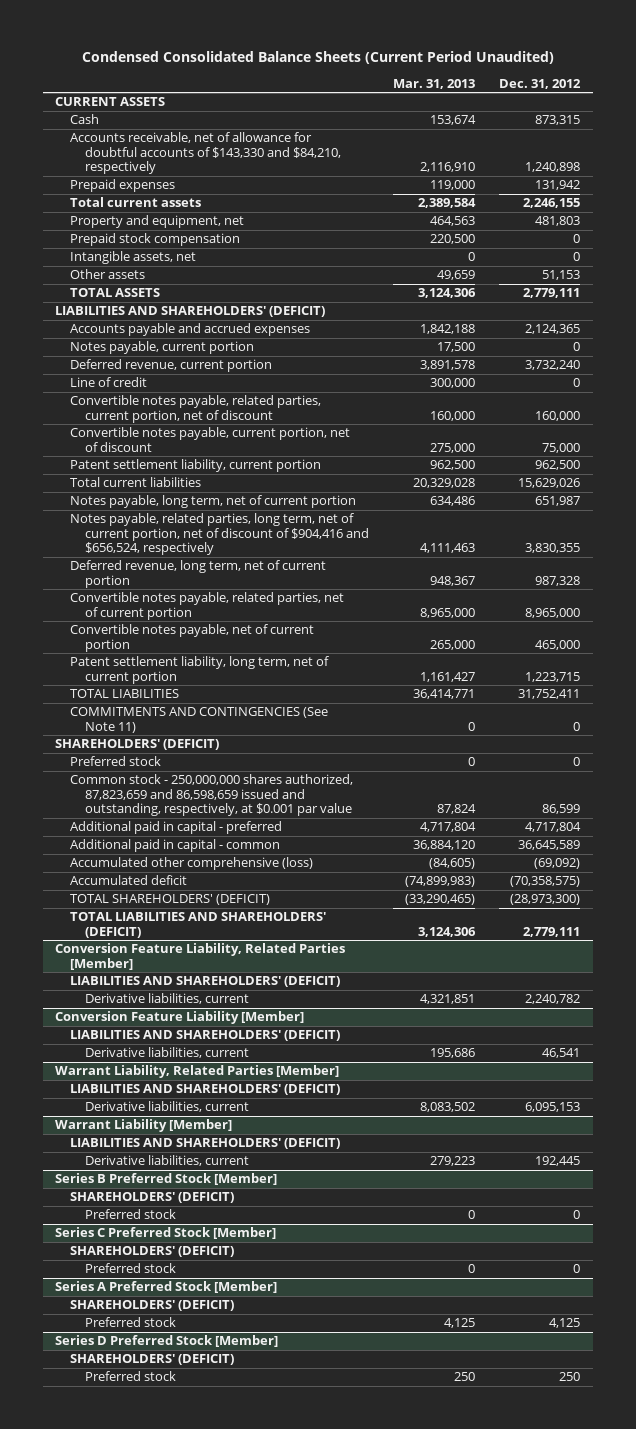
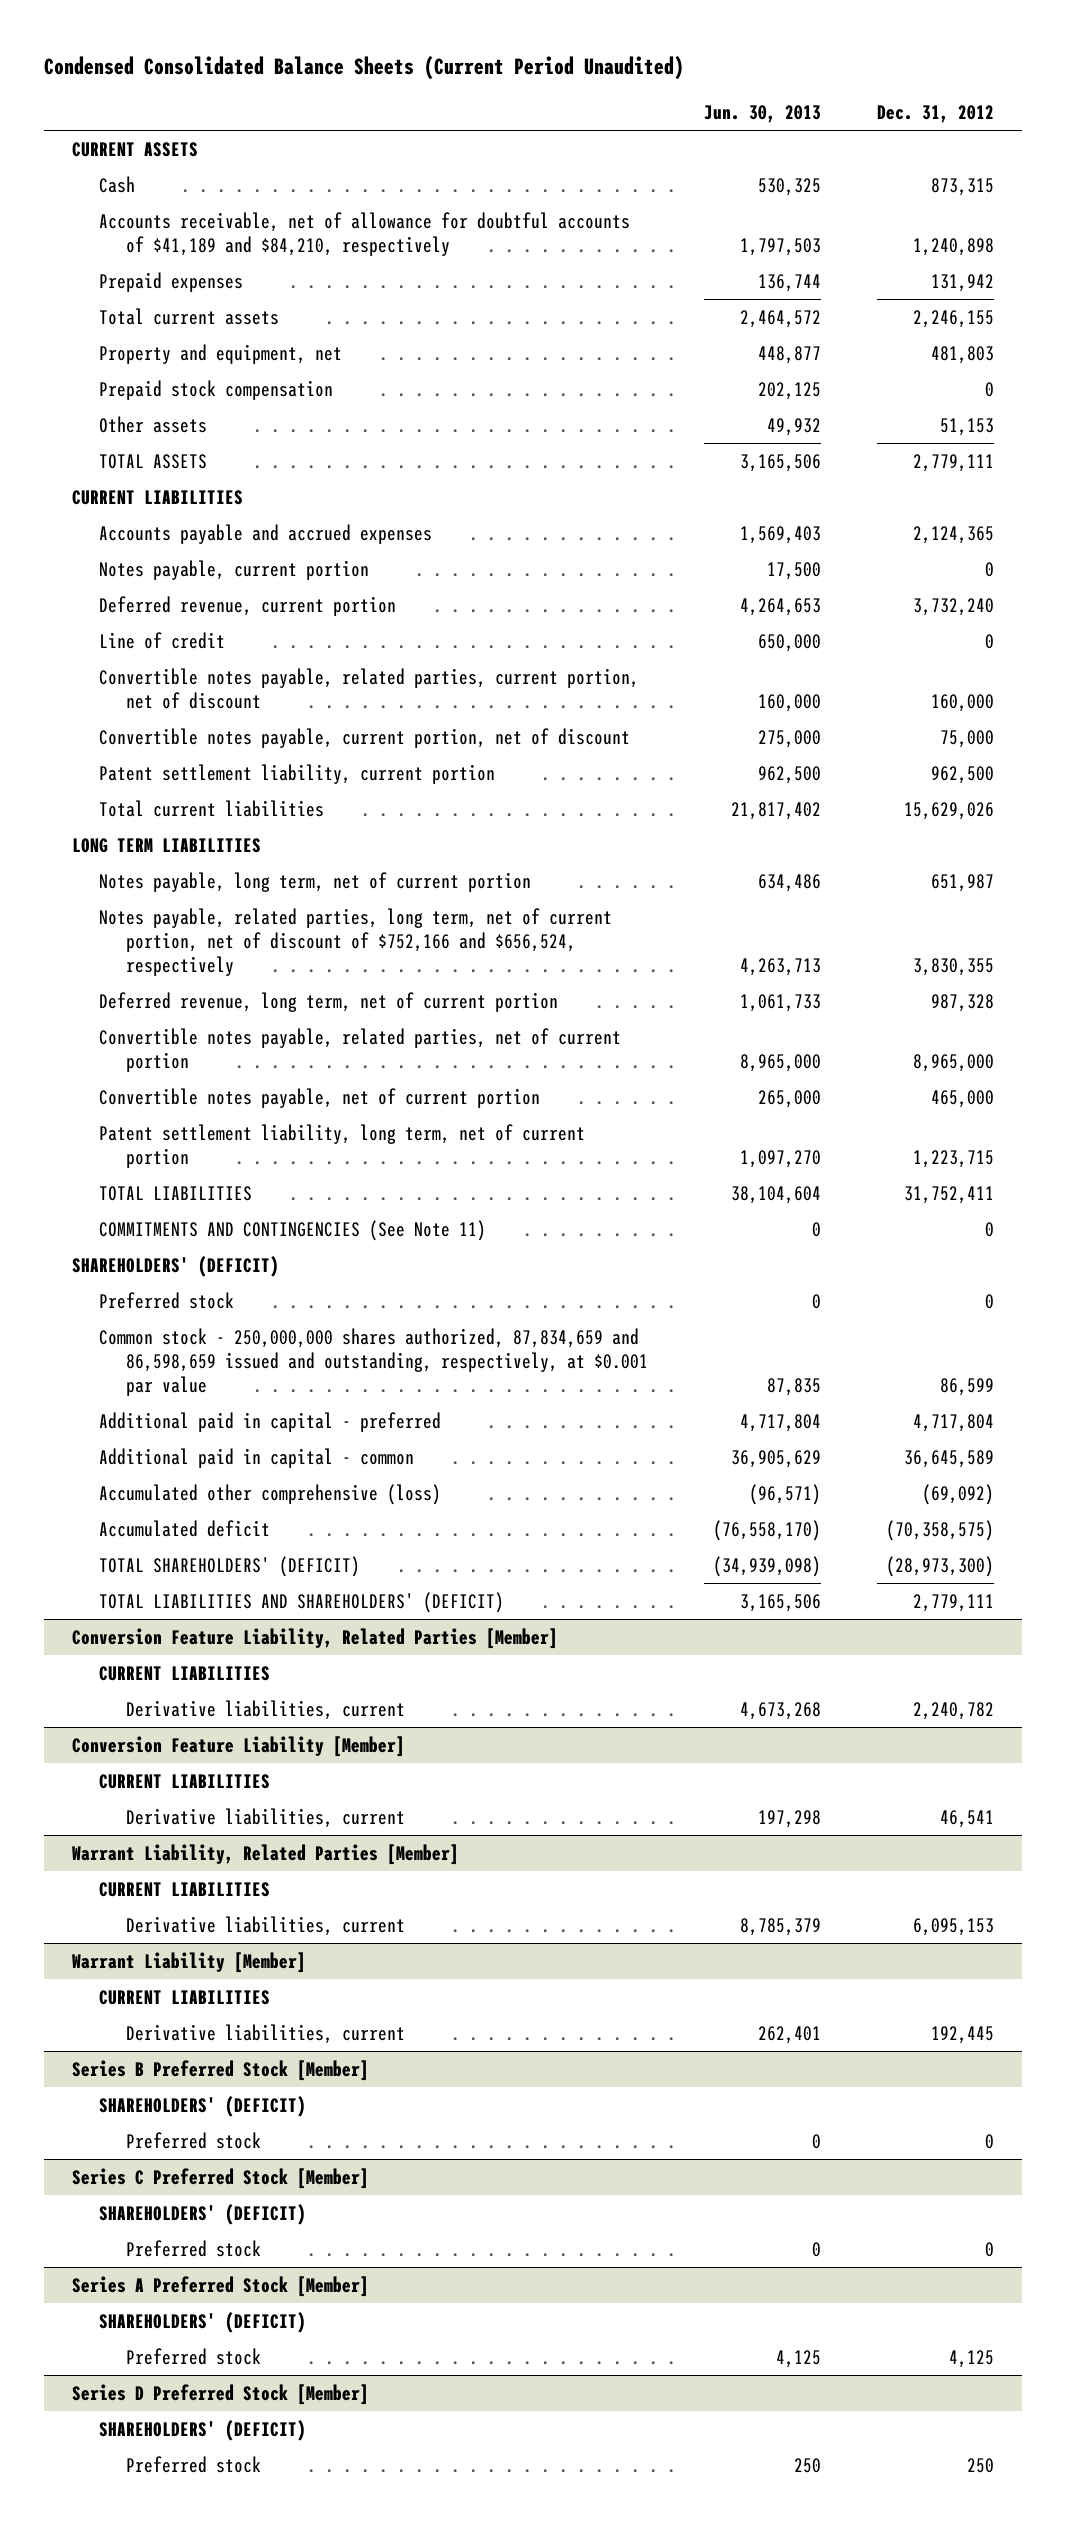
[392,78,475,89] Mar. 31, 2013 -> none
none -> [704,104,822,123] Jun. 30, 2013
[69,132,341,175] Accounts receivable, net of allowance for doubtful accounts of $143,330 and $84,210, respectively -> [99,211,631,256] Accounts receivable, net of allowance for doubtful accounts of $41,189 and $84,210, respectively
[69,251,196,265] Intangible assets, net -> none
[55,306,326,318] LIABILITIES AND SHAREHOLDERS' (DEFICIT) -> none
none -> [72,489,244,505] CURRENT LIABILITIES
none -> [72,837,262,853] LONG TERM LIABILITIES
[69,513,369,556] Notes payable, related parties, long term, net of current portion, net of discount of $904,416 and $656,524, respectively -> [99,907,613,976] Notes payable, related parties, long term, net of current portion, net of discount of $752,166 and $656,524, respectively
[69,774,353,817] Common stock - 250,000,000 shares authorized, 87,823,659 and 86,598,659 issued and outstanding, respectively, at $0.001 par value -> [99,1327,649,1396] Common stock - 250,000,000 shares authorized, 87,834,659 and 86,598,659 issued and outstanding, respectively, at $0.001 par value
[69,976,340,988] LIABILITIES AND SHAREHOLDERS' (DEFICIT) -> none
none -> [99,1665,271,1681] CURRENT LIABILITIES
[69,1030,340,1042] LIABILITIES AND SHAREHOLDERS' (DEFICIT) -> none
none -> [99,1773,271,1789] CURRENT LIABILITIES
[69,1084,340,1096] LIABILITIES AND SHAREHOLDERS' (DEFICIT) -> none
none -> [99,1881,271,1897] CURRENT LIABILITIES
[69,1138,340,1150] LIABILITIES AND SHAREHOLDERS' (DEFICIT) -> none
none -> [99,1989,271,2005] CURRENT LIABILITIES

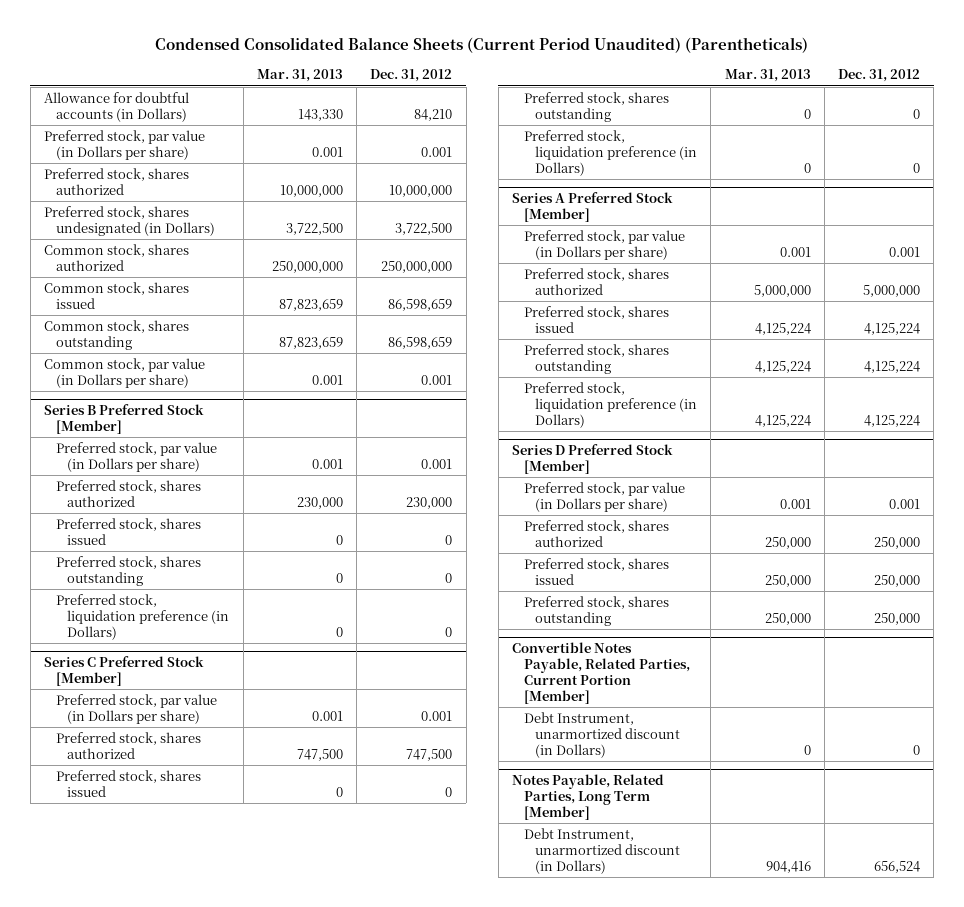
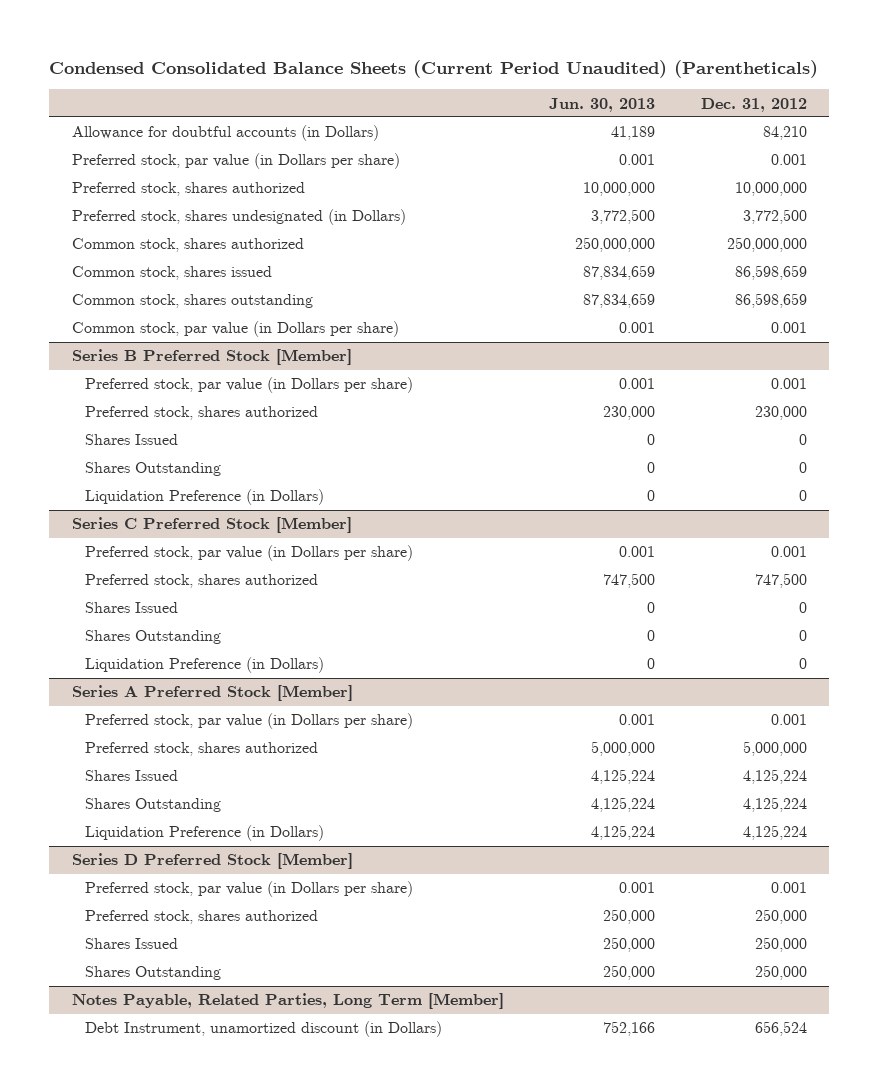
[256,69,343,83] Mar. 31, 2013 -> none
none -> [549,97,656,112] Jun. 30, 2013
[395,222,453,235] 3,722,500 -> [742,209,807,225] 3,772,500
[55,517,201,545] Preferred stock, shares issued -> [84,434,178,446] Shares Issued
[55,555,201,586] Preferred stock, shares outstanding -> [84,462,221,477] Shares Outstanding
[55,593,230,640] Preferred stock, liquidation preference (in Dollars) -> [84,489,324,506] Liquidation Preference (in Dollars)
[55,769,201,797] Preferred stock, shares issued -> [84,602,178,614] Shares Issued
[523,91,669,122] Preferred stock, shares outstanding -> [84,630,221,645] Shares Outstanding
[523,129,698,176] Preferred stock, liquidation preference (in Dollars) -> [84,657,324,674] Liquidation Preference (in Dollars)
[523,305,669,333] Preferred stock, shares issued -> [84,770,178,782] Shares Issued
[523,343,669,374] Preferred stock, shares outstanding -> [84,798,221,813] Shares Outstanding
[523,381,698,428] Preferred stock, liquidation preference (in Dollars) -> [84,825,324,842] Liquidation Preference (in Dollars)
[511,641,690,704] Convertible Notes Payable, Related Parties, Current Portion [Member] -> none
[523,711,681,758] Debt Instrument, unarmortized discount (in Dollars) -> none
[523,557,669,585] Preferred stock, shares issued -> [84,938,178,950] Shares Issued
[523,595,669,626] Preferred stock, shares outstanding -> [84,966,221,981] Shares Outstanding
[523,827,681,874] Debt Instrument, unarmortized discount (in Dollars) -> [84,1021,442,1038] Debt Instrument, unamortized discount (in Dollars)

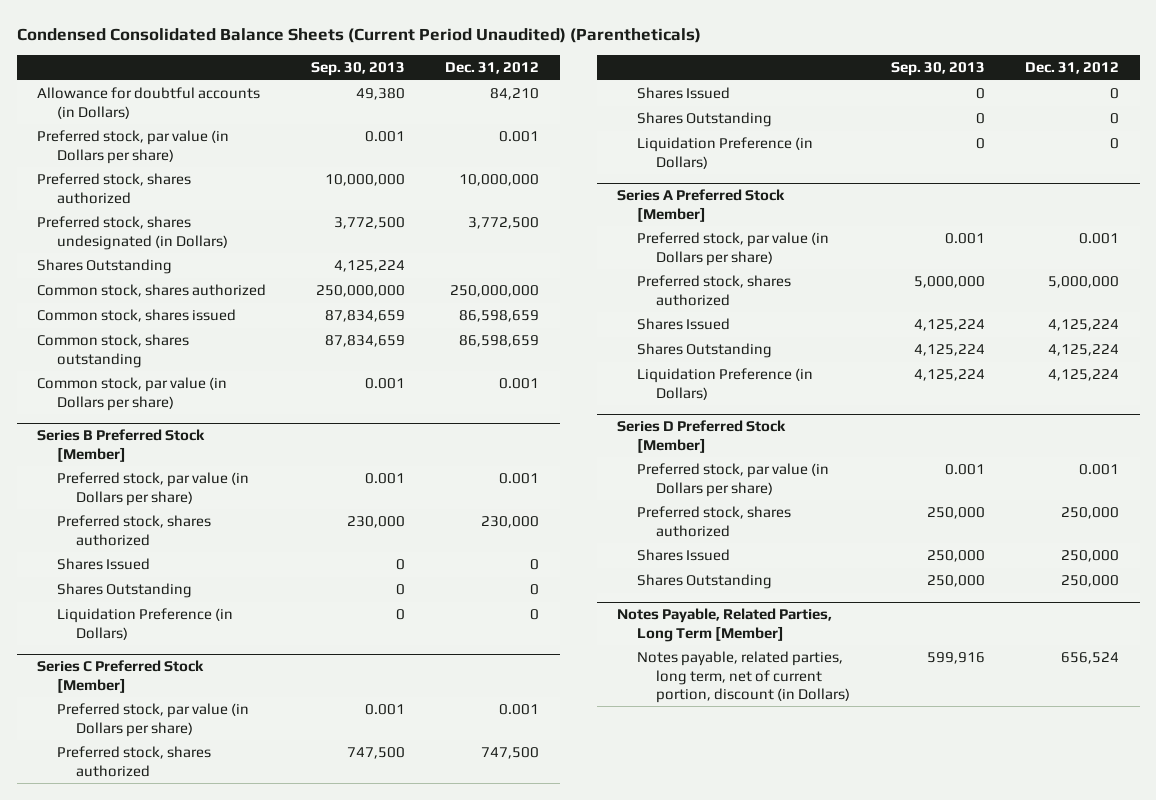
[549,97,656,112] Jun. 30, 2013 -> none
none -> [310,62,405,77] Sep. 30, 2013
none -> [37,259,173,275] Shares Outstanding
[84,1021,442,1038] Debt Instrument, unamortized discount (in Dollars) -> [636,651,850,703] Notes payable, related parties, long term, net of current portion, discount (in Dollars)

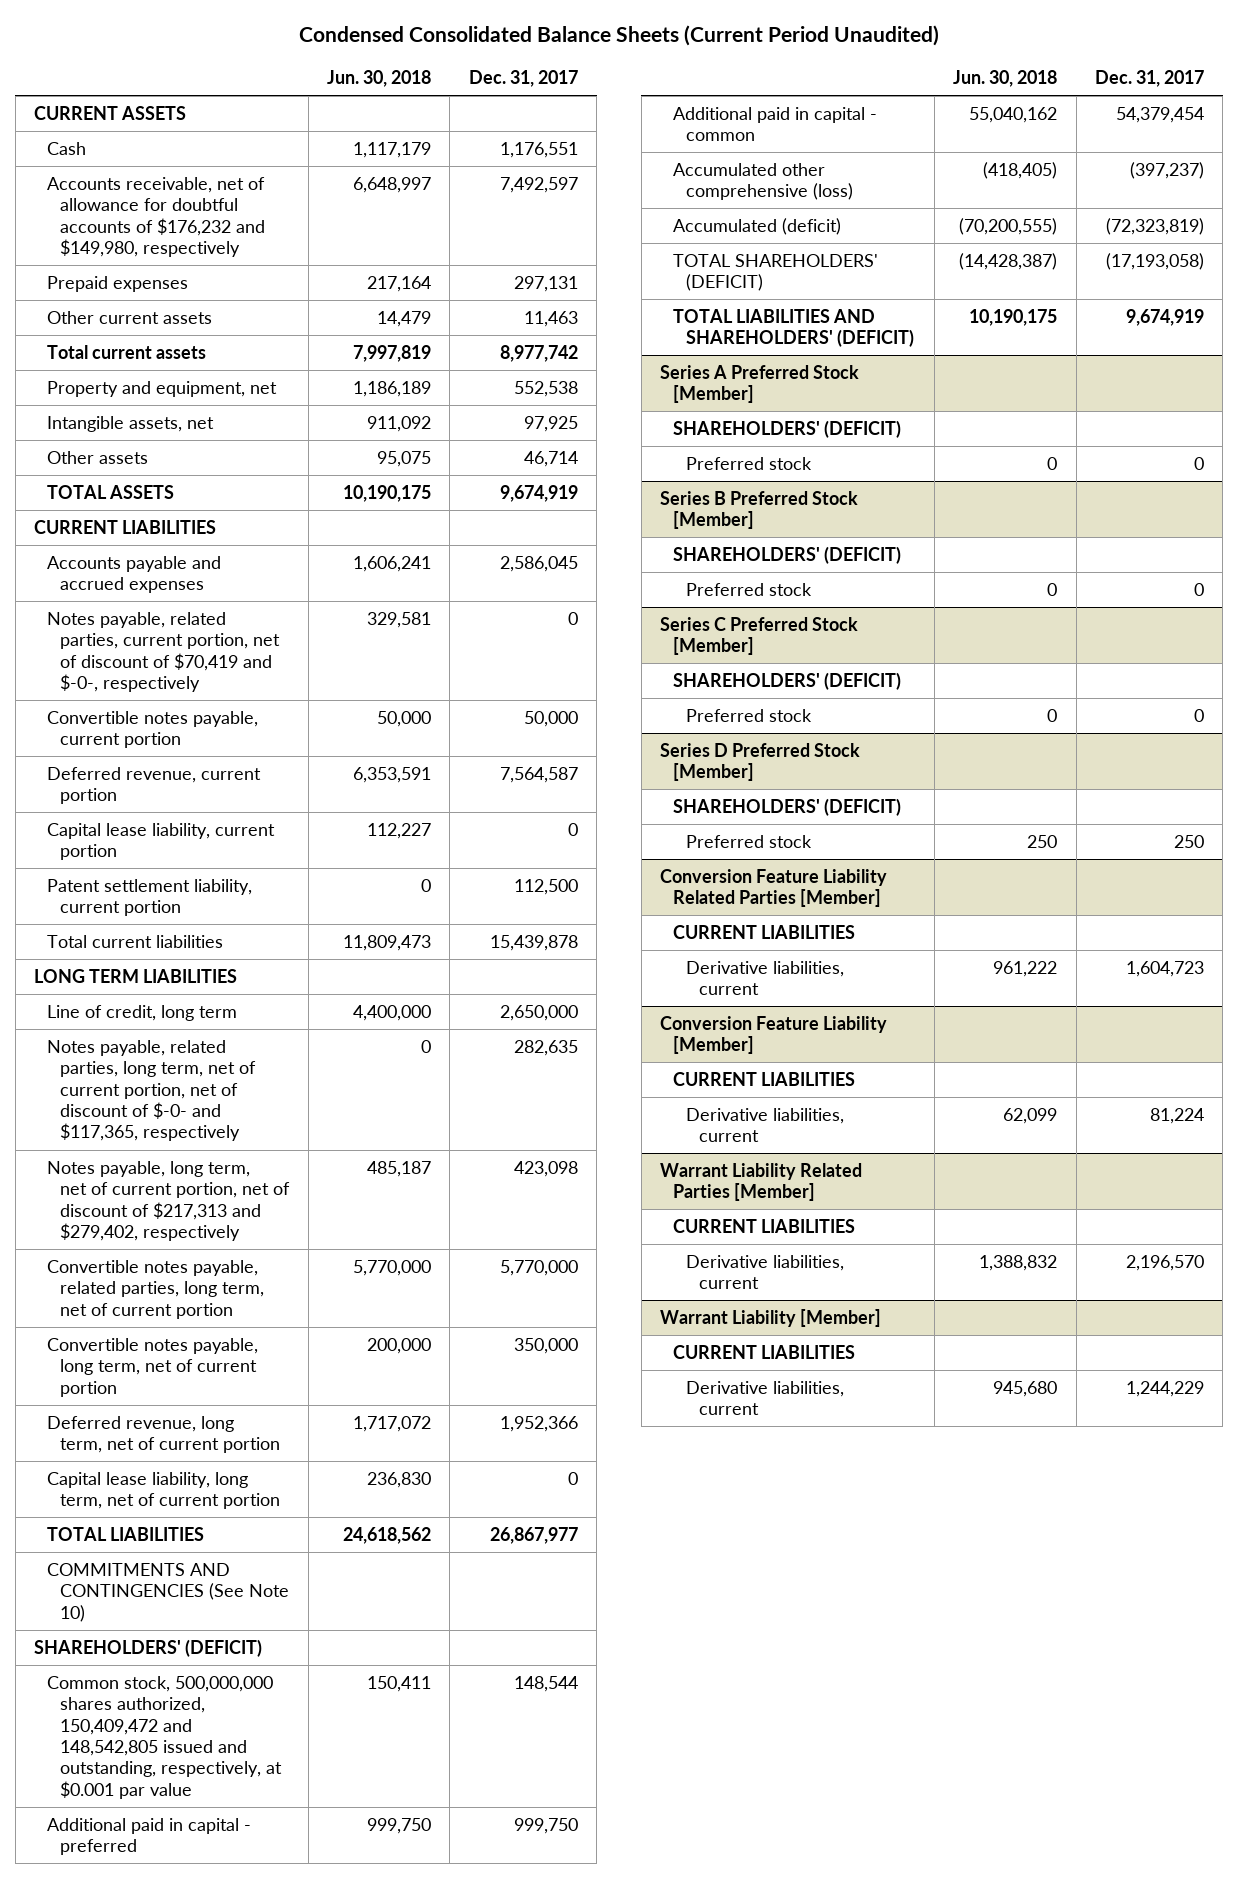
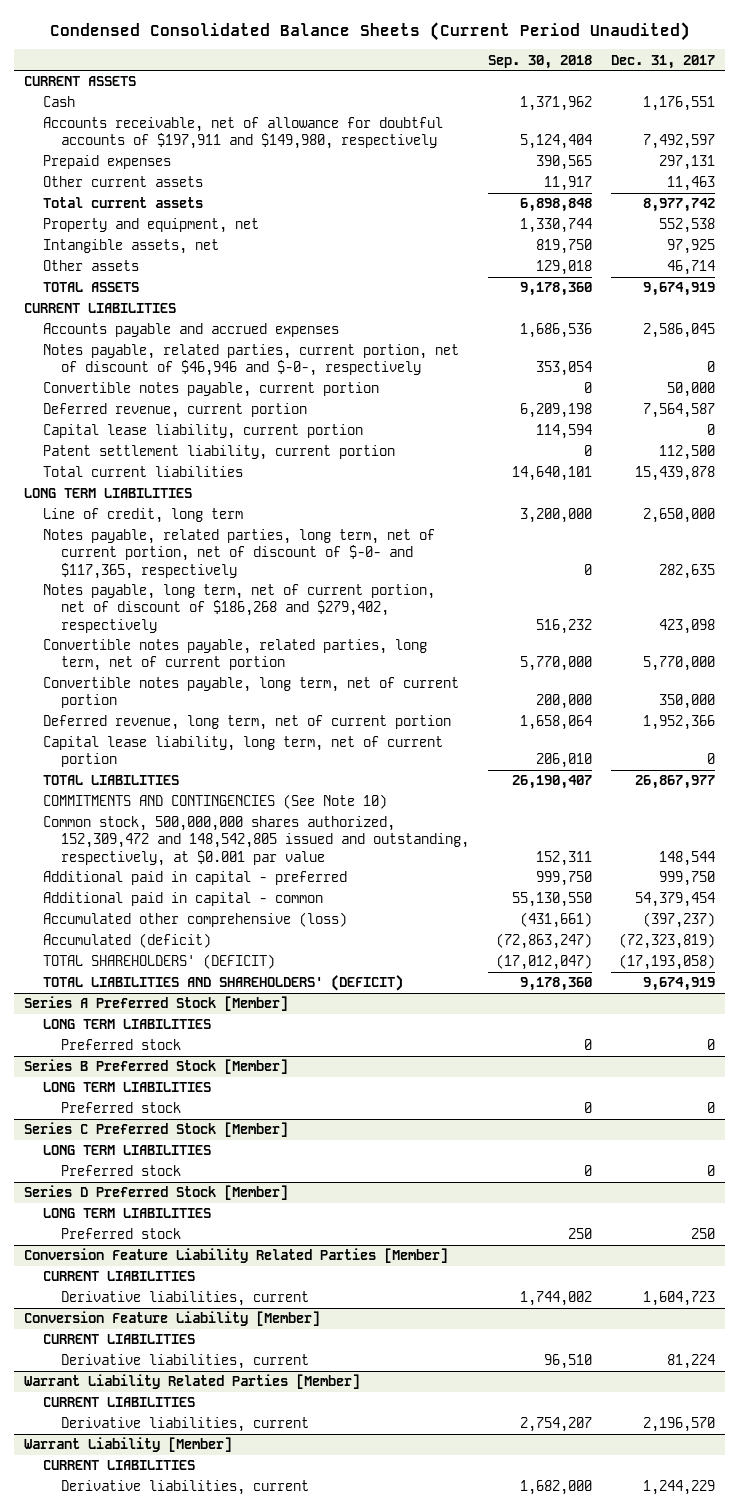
[326,70,431,88] Jun. 30, 2018 -> none
none -> [488,54,593,69] Sep. 30, 2018
[47,176,266,258] Accounts receivable, net of allowance for doubtful accounts of $176,232 and $149,980, respectively -> [42,117,443,150] Accounts receivable, net of allowance for doubtful accounts of $197,911 and $149,980, respectively
[47,611,281,693] Notes payable, related parties, current portion, net of discount of $70,419 and $-0-, respectively -> [42,344,459,377] Notes payable, related parties, current portion, net of discount of $46,946 and $-0-, respectively
[47,1160,291,1242] Notes payable, long term, net of current portion, net of discount of $217,313 and $279,402, respectively -> [42,584,435,633] Notes payable, long term, net of current portion, net of discount of $186,268 and $279,402, respectively
[33,1638,262,1657] SHAREHOLDERS' (DEFICIT) -> none
[47,1675,283,1799] Common stock, 500,000,000 shares authorized, 150,409,472 and 148,542,805 issued and outstanding, respectively, at $0.001 par value -> [42,816,470,866] Common stock, 500,000,000 shares authorized, 152,309,472 and 148,542,805 issued and outstanding, respectively, at $0.001 par value
[673,419,902,438] SHAREHOLDERS' (DEFICIT) -> none
none -> [42,1019,211,1030] LONG TERM LIABILITIES
[673,545,902,564] SHAREHOLDERS' (DEFICIT) -> none
none -> [42,1082,211,1093] LONG TERM LIABILITIES
[673,671,902,690] SHAREHOLDERS' (DEFICIT) -> none
none -> [42,1145,211,1156] LONG TERM LIABILITIES
[673,797,902,816] SHAREHOLDERS' (DEFICIT) -> none
none -> [42,1208,211,1219] LONG TERM LIABILITIES

